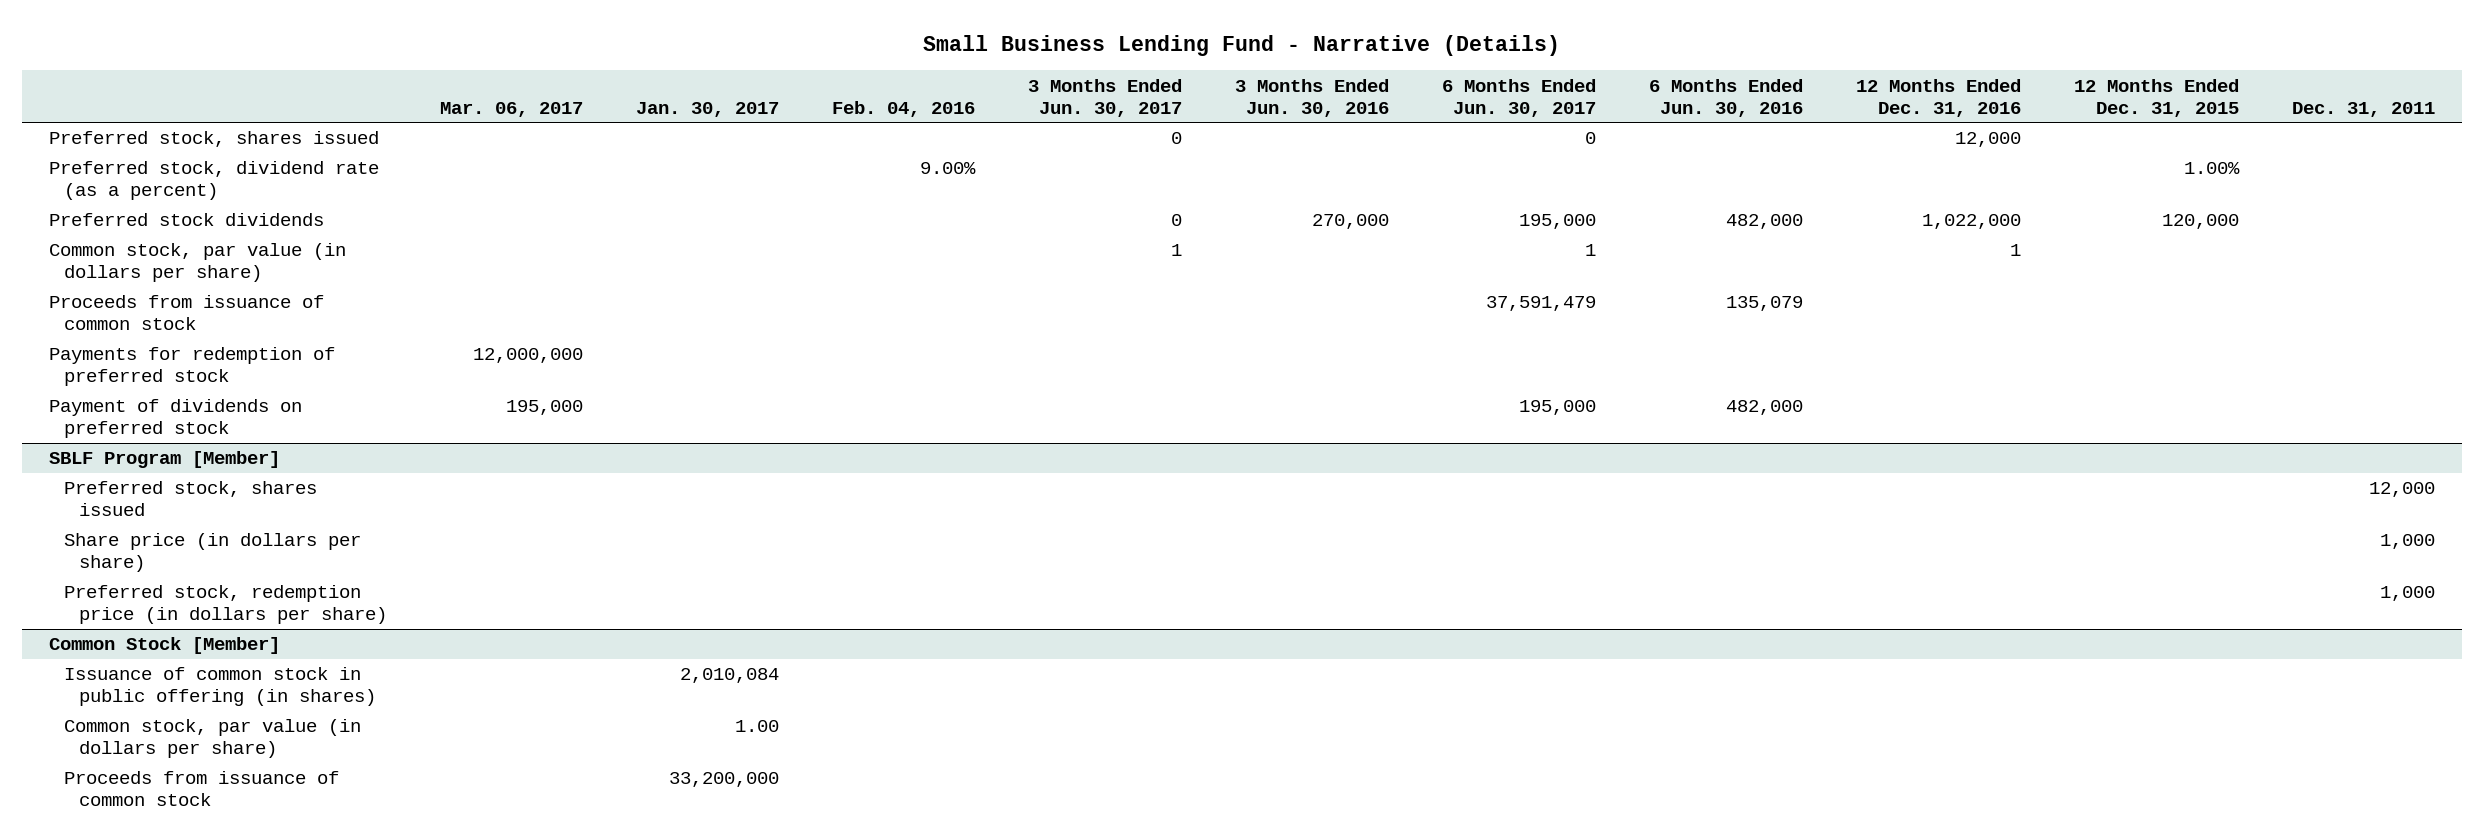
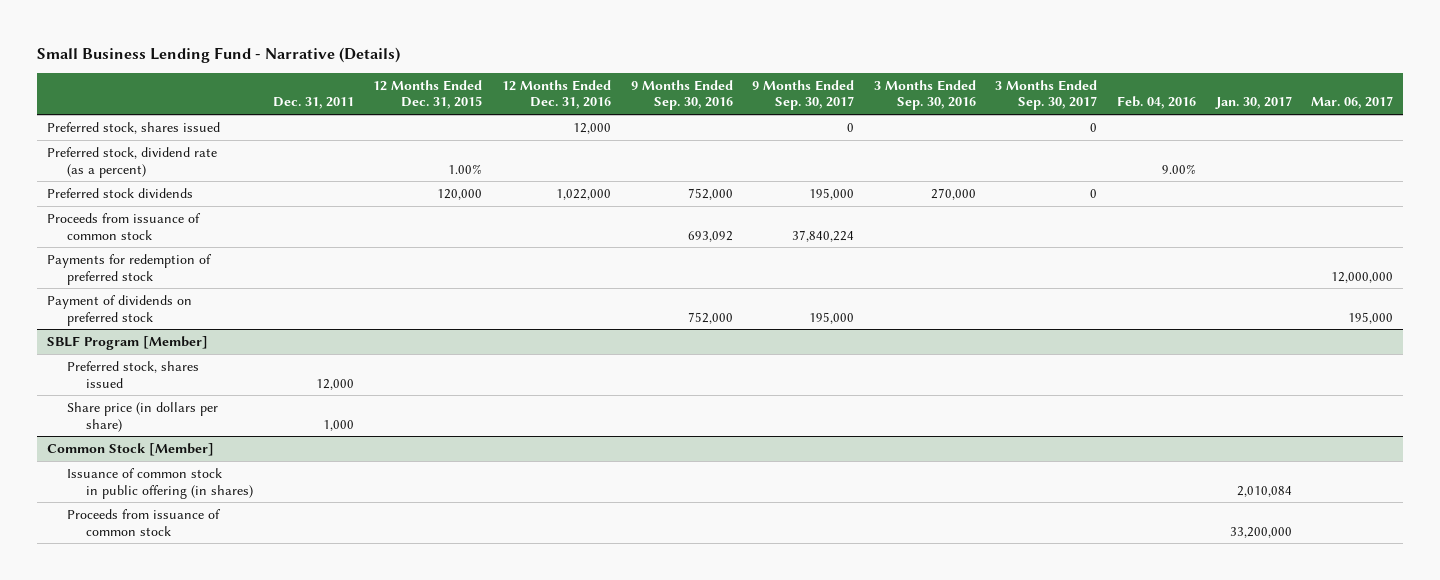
[1028,78,1183,117] 3 Months Ended Jun. 30, 2017 -> none
[1235,78,1390,117] 3 Months Ended Jun. 30, 2016 -> none
[1442,78,1597,117] 6 Months Ended Jun. 30, 2017 -> none
[1649,78,1804,117] 6 Months Ended Jun. 30, 2016 -> none
none -> [630,79,733,111] 9 Months Ended Sep. 30, 2016
none -> [752,79,855,111] 9 Months Ended Sep. 30, 2017
none -> [873,79,976,111] 3 Months Ended Sep. 30, 2016
none -> [995,79,1098,111] 3 Months Ended Sep. 30, 2017
[48,243,346,283] Common stock, par value (in dollars per share) -> none
[63,585,388,625] Preferred stock, redemption price (in dollars per share) -> none
[63,719,361,759] Common stock, par value (in dollars per share) -> none

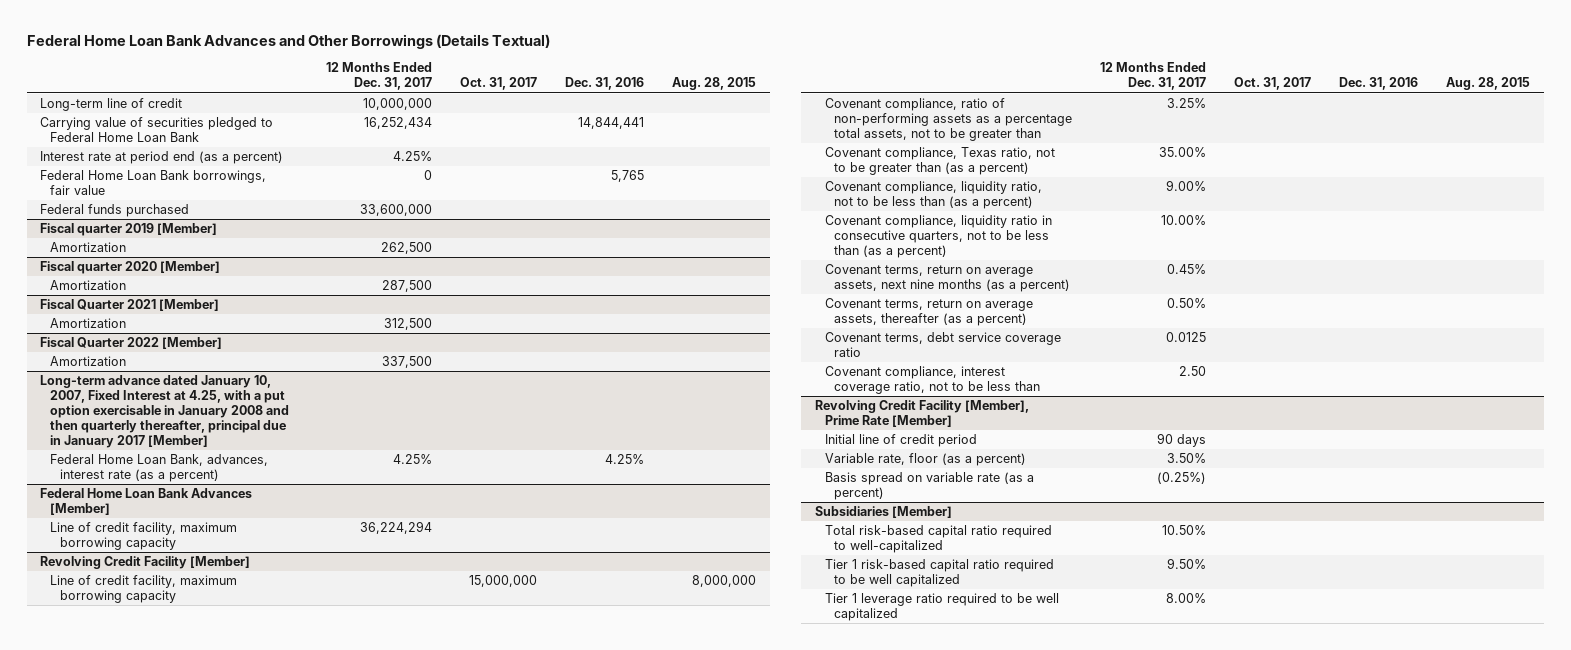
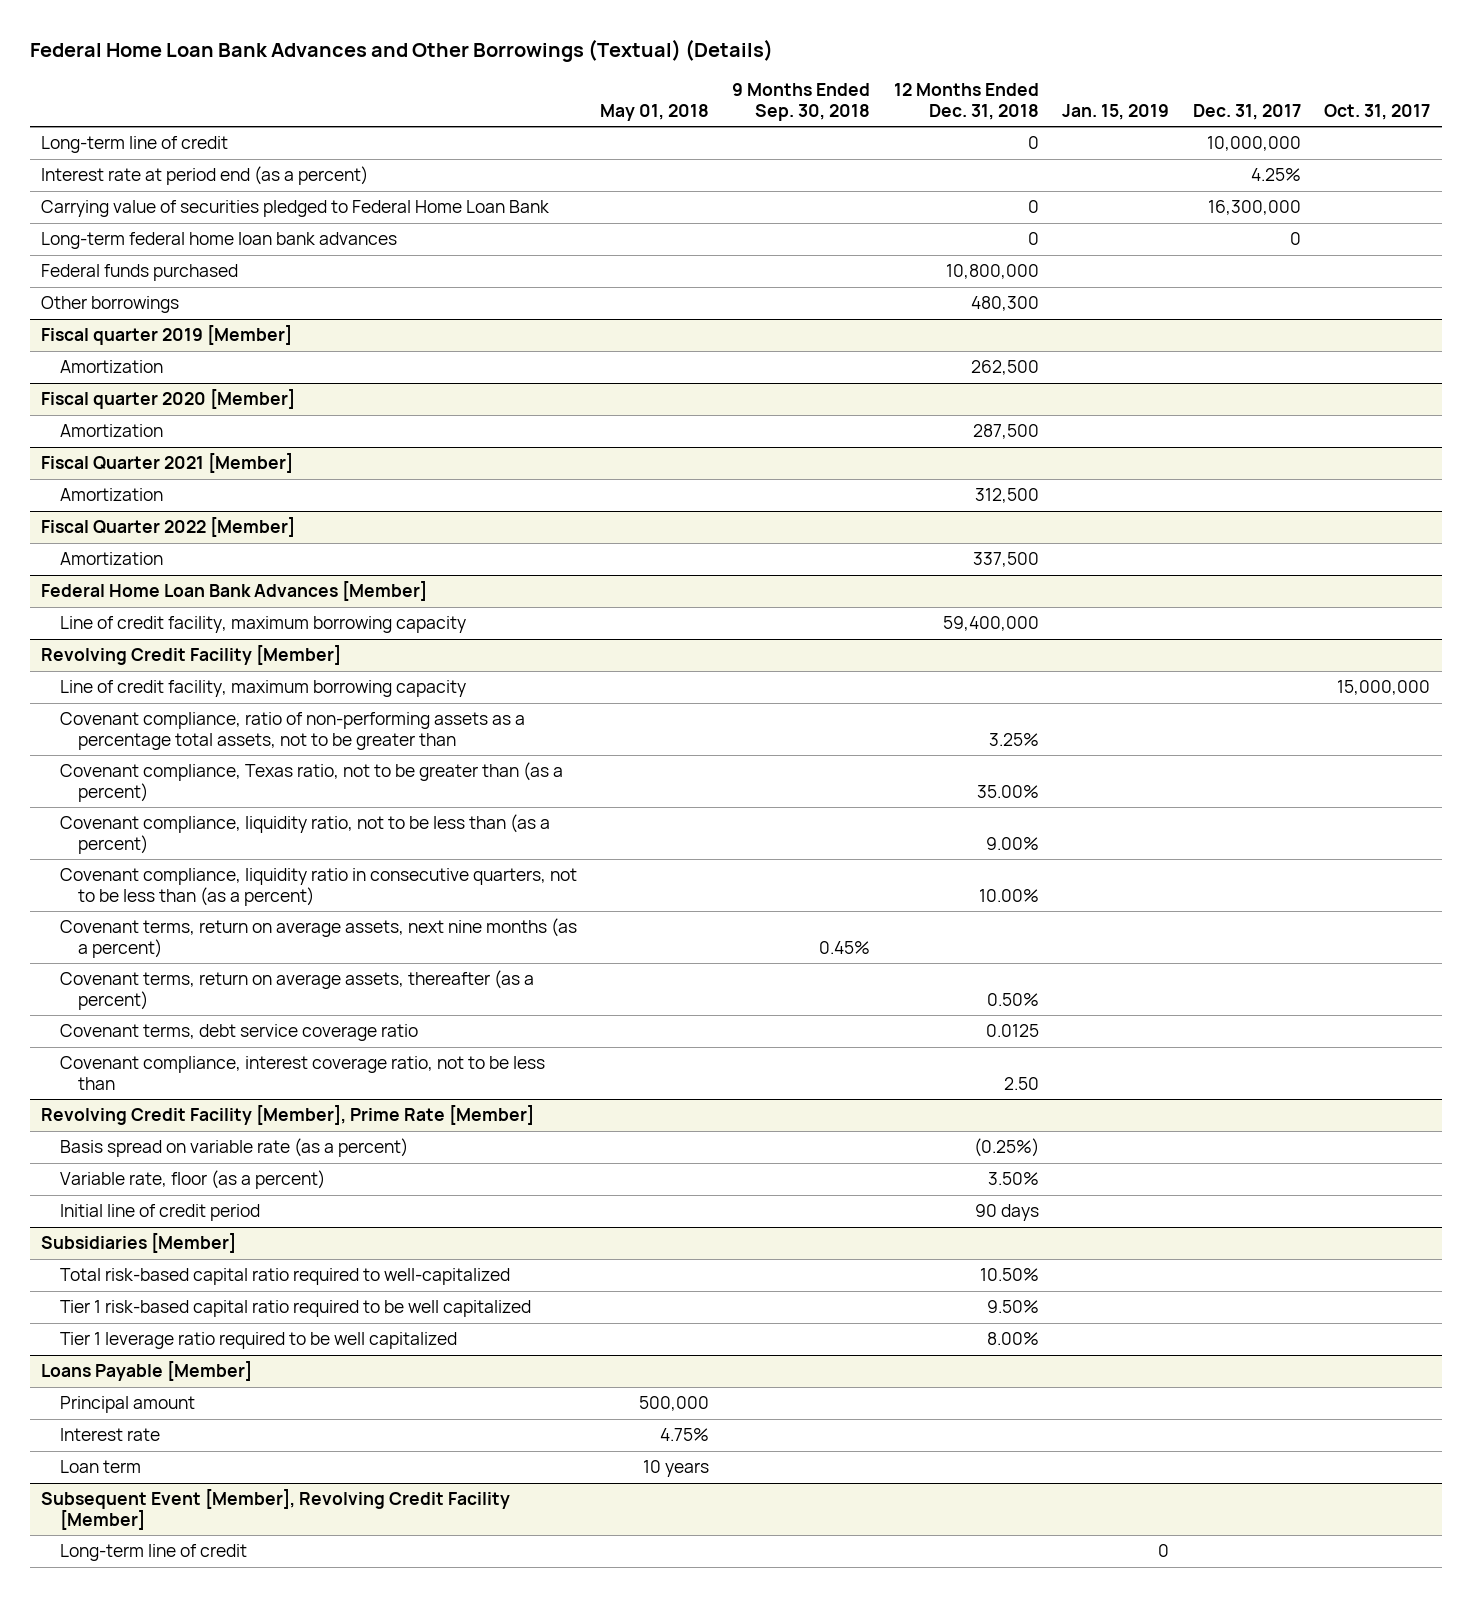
[26,33,550,49] Federal Home Loan Bank Advances and Other Borrowings (Details Textual) -> [29,38,773,62] Federal Home Loan Bank Advances and Other Borrowings (Textual) (Details)
[326,62,433,91] 12 Months Ended Dec. 31, 2017 -> none
[564,77,644,91] Dec. 31, 2016 -> none
[671,77,756,91] Aug. 28, 2015 -> none
none -> [599,103,709,121] May 01, 2018
none -> [732,83,871,121] 9 Months Ended Sep. 30, 2018
none -> [893,83,1039,120] 12 Months Ended Dec. 31, 2018
none -> [1062,103,1170,120] Jan. 15, 2019
none -> [1192,103,1301,120] Dec. 31, 2017
[40,170,267,196] Federal Home Loan Bank borrowings, fair value -> none
[40,117,274,143] Carrying value of securities pledged to Federal Home Loan Bank -> [41,200,551,218] Carrying value of securities pledged to Federal Home Loan Bank
none -> [41,232,398,250] Long-term federal home loan bank advances
none -> [41,296,180,314] Other borrowings
[40,375,290,449] Long-term advance dated January 10, 2007, Fixed Interest at 4.25, with a put option exercisable in January 2008 and then quarterly thereafter, principal due in January 2017 [Member] -> none
[50,454,269,483] Federal Home Loan Bank, advances, interest rate (as a percent) -> none
[824,453,1026,467] Variable rate, floor (as a percent) -> [59,1170,325,1190] Variable rate, floor (as a percent)
[824,434,977,448] Initial line of credit period -> [59,1204,260,1222] Initial line of credit period
none -> [41,1361,253,1382] Loans Payable [Member]
none -> [59,1396,195,1414] Principal amount
none -> [59,1428,160,1442] Interest rate
none -> [59,1460,141,1474] Loan term
none -> [41,1489,511,1530] Subsequent Event [Member], Revolving Credit Facility [Member]
none -> [59,1544,247,1562] Long-term line of credit

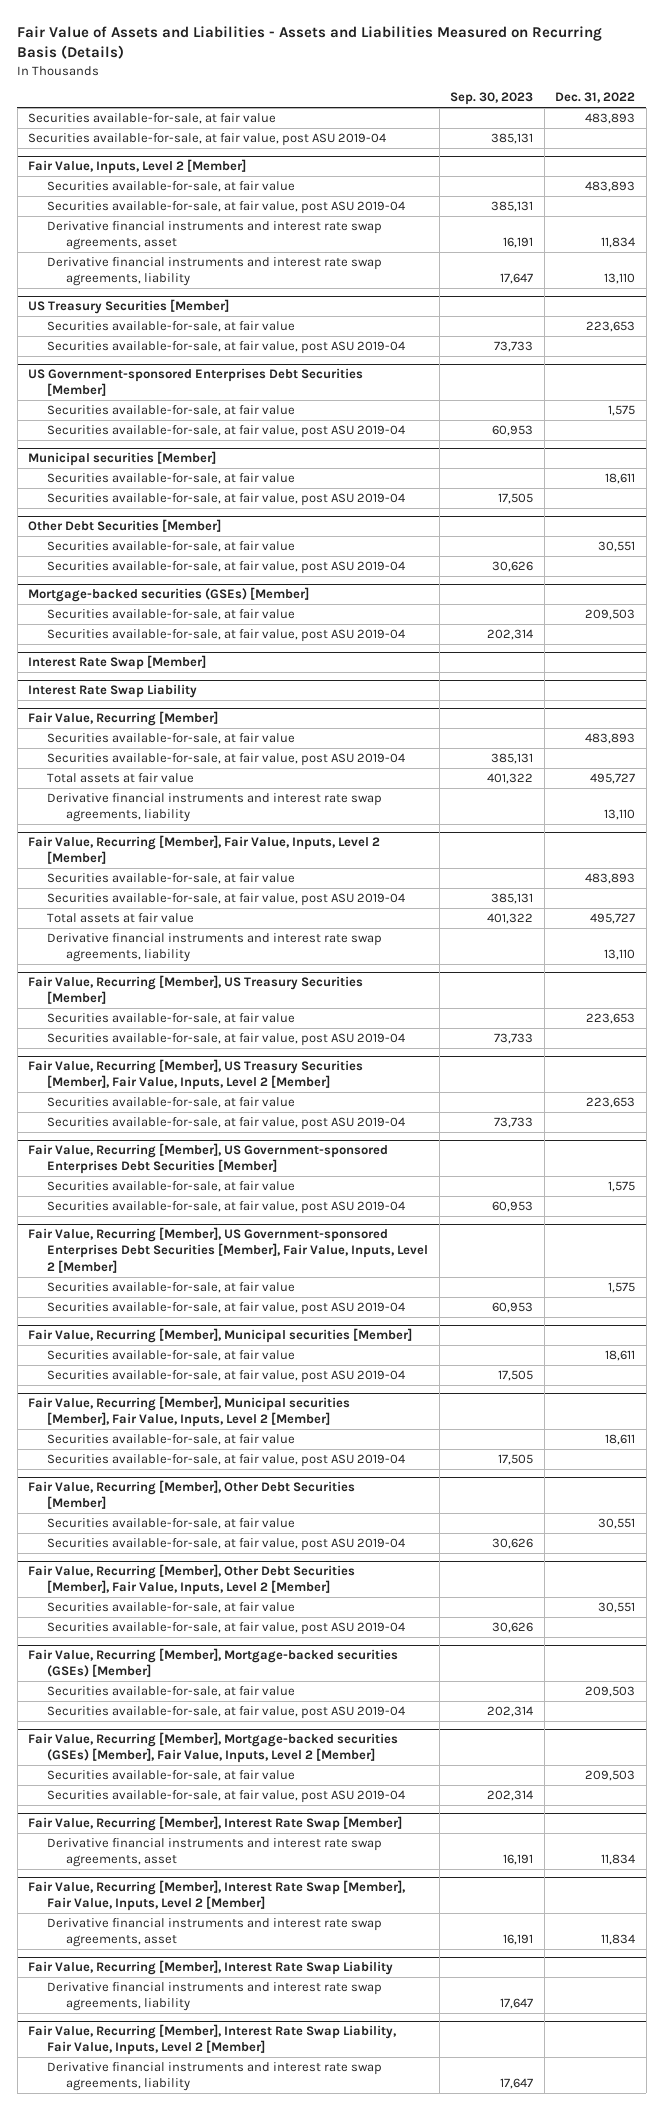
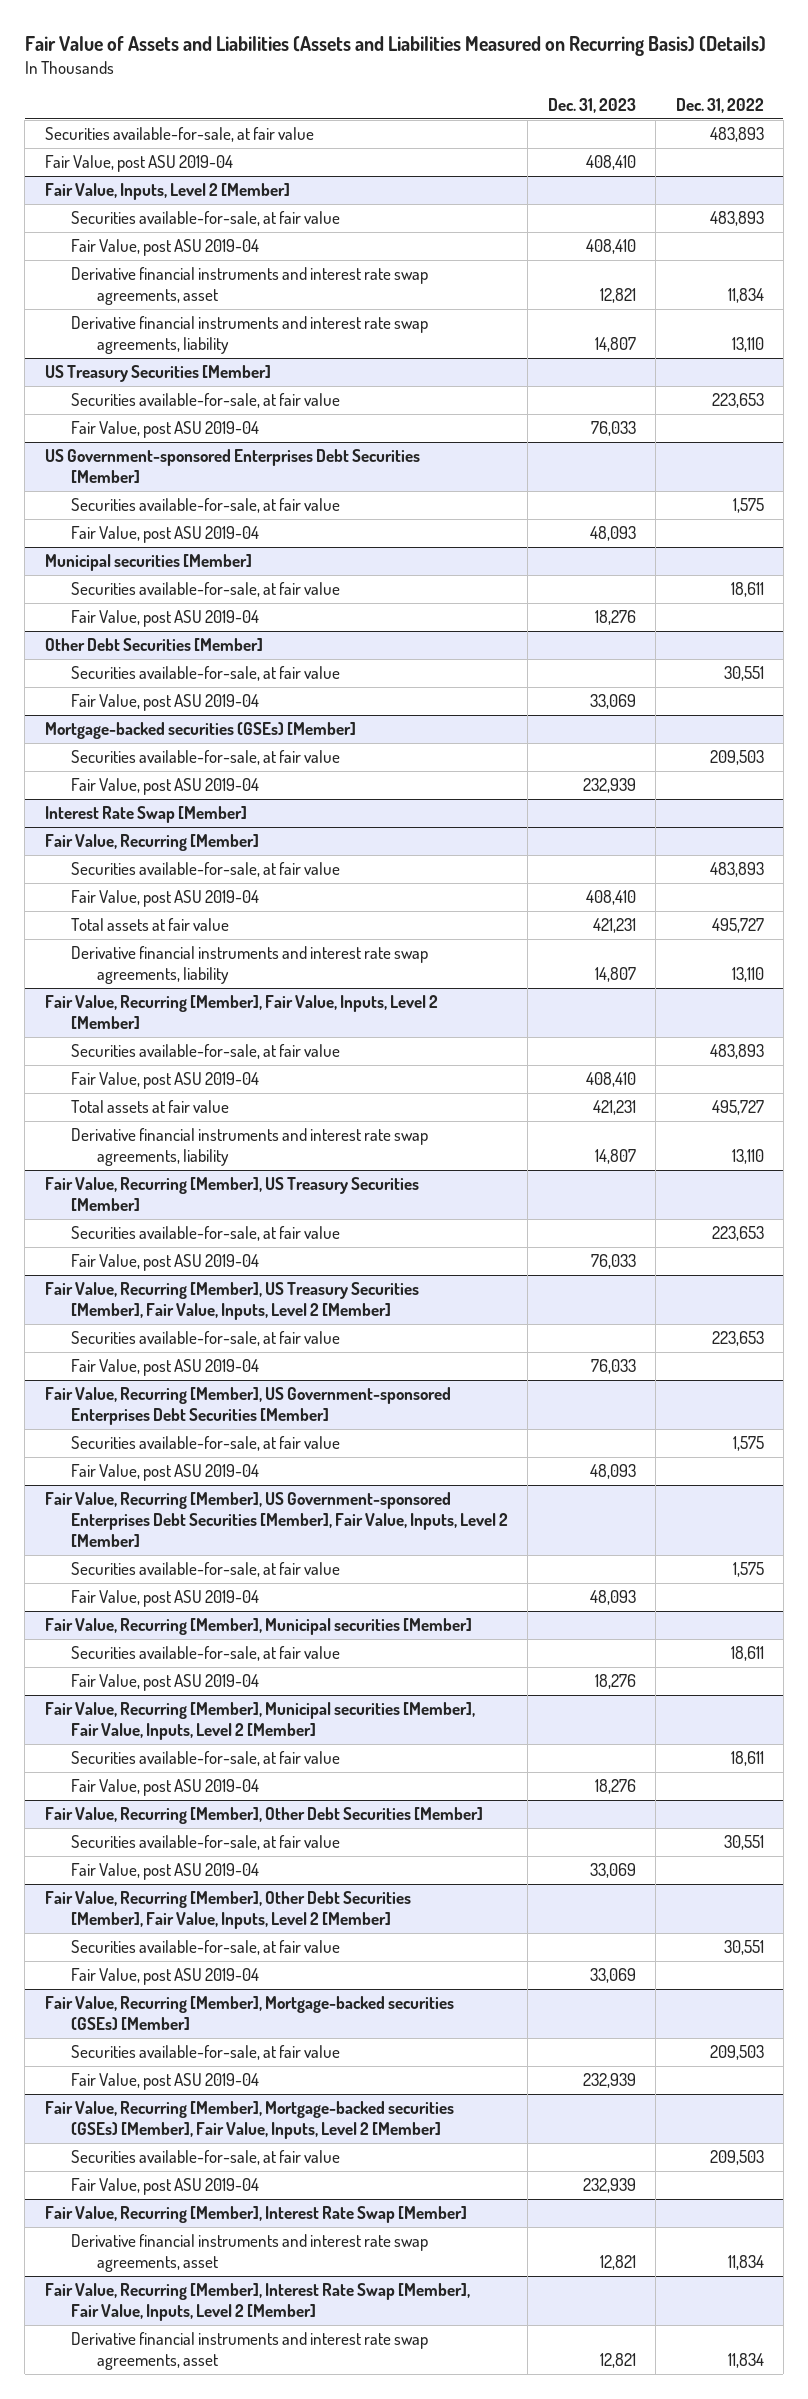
[17,26,603,60] Fair Value of Assets and Liabilities - Assets and Liabilities Measured on Recurring Basis (Details) -> [24,36,766,57] Fair Value of Assets and Liabilities (Assets and Liabilities Measured on Recurring Basis) (Details)
[450,92,534,106] Sep. 30, 2023 -> none
none -> [547,98,636,114] Dec. 31, 2023
[28,133,387,147] Securities available-for-sale, at fair value, post ASU 2019-04 -> [44,155,233,173] Fair Value, post ASU 2019-04
[47,201,406,215] Securities available-for-sale, at fair value, post ASU 2019-04 -> [70,239,259,257] Fair Value, post ASU 2019-04
[47,341,406,355] Securities available-for-sale, at fair value, post ASU 2019-04 -> [70,421,259,439] Fair Value, post ASU 2019-04
[47,425,406,439] Securities available-for-sale, at fair value, post ASU 2019-04 -> [70,526,259,544] Fair Value, post ASU 2019-04
[47,493,406,507] Securities available-for-sale, at fair value, post ASU 2019-04 -> [70,610,259,628] Fair Value, post ASU 2019-04
[47,561,406,575] Securities available-for-sale, at fair value, post ASU 2019-04 -> [70,694,259,712] Fair Value, post ASU 2019-04
[47,629,406,643] Securities available-for-sale, at fair value, post ASU 2019-04 -> [70,778,259,796] Fair Value, post ASU 2019-04
[28,684,198,699] Interest Rate Swap Liability -> none
[47,753,406,767] Securities available-for-sale, at fair value, post ASU 2019-04 -> [70,890,259,908] Fair Value, post ASU 2019-04
[47,893,406,907] Securities available-for-sale, at fair value, post ASU 2019-04 -> [70,1072,259,1090] Fair Value, post ASU 2019-04
[47,1033,406,1047] Securities available-for-sale, at fair value, post ASU 2019-04 -> [70,1254,259,1272] Fair Value, post ASU 2019-04
[47,1117,406,1131] Securities available-for-sale, at fair value, post ASU 2019-04 -> [70,1359,259,1377] Fair Value, post ASU 2019-04
[47,1201,406,1215] Securities available-for-sale, at fair value, post ASU 2019-04 -> [70,1464,259,1482] Fair Value, post ASU 2019-04
[47,1302,406,1316] Securities available-for-sale, at fair value, post ASU 2019-04 -> [70,1590,259,1608] Fair Value, post ASU 2019-04
[47,1370,406,1384] Securities available-for-sale, at fair value, post ASU 2019-04 -> [70,1674,259,1692] Fair Value, post ASU 2019-04
[47,1454,406,1468] Securities available-for-sale, at fair value, post ASU 2019-04 -> [70,1779,259,1797] Fair Value, post ASU 2019-04
[47,1538,406,1552] Securities available-for-sale, at fair value, post ASU 2019-04 -> [70,1863,259,1881] Fair Value, post ASU 2019-04
[47,1622,406,1636] Securities available-for-sale, at fair value, post ASU 2019-04 -> [70,1968,259,1986] Fair Value, post ASU 2019-04
[47,1706,406,1720] Securities available-for-sale, at fair value, post ASU 2019-04 -> [70,2073,259,2091] Fair Value, post ASU 2019-04
[47,1790,406,1804] Securities available-for-sale, at fair value, post ASU 2019-04 -> [70,2178,259,2196] Fair Value, post ASU 2019-04
[28,1960,394,1976] Fair Value, Recurring [Member], Interest Rate Swap Liability -> none
[47,1982,383,2012] Derivative financial instruments and interest rate swap agreements, liability -> none
[28,2024,397,2056] Fair Value, Recurring [Member], Interest Rate Swap Liability, Fair Value, Inputs, Level 2 [Member] -> none
[47,2062,383,2092] Derivative financial instruments and interest rate swap agreements, liability -> none

